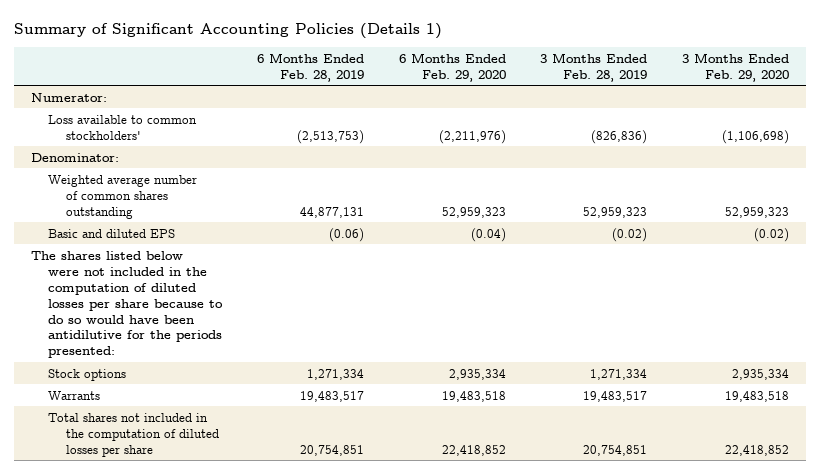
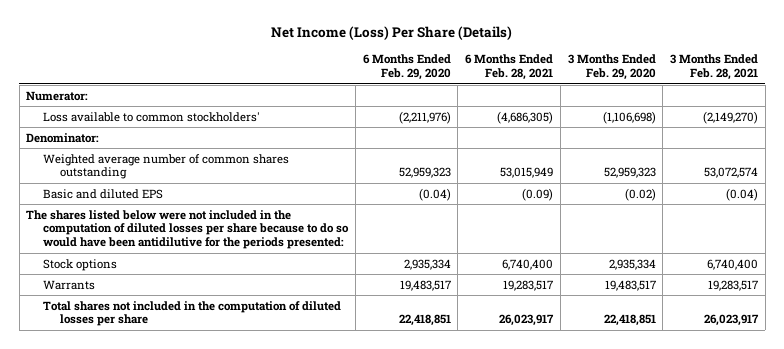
[13,22,442,39] Summary of Significant Accounting Policies (Details 1) -> [271,26,513,41] Net Income (Loss) Per Share (Details)
[257,52,365,82] 6 Months Ended Feb. 28, 2019 -> none
[540,52,648,82] 3 Months Ended Feb. 28, 2019 -> none
none -> [465,54,554,81] 6 Months Ended Feb. 28, 2021
none -> [669,54,758,81] 3 Months Ended Feb. 28, 2021
[441,390,506,402] 19,483,518 -> [399,279,451,291] 19,483,517
[725,390,790,402] 19,483,518 -> [604,279,656,291] 19,483,517
[441,444,506,456] 22,418,852 -> [398,314,451,327] 22,418,851
[725,444,790,456] 22,418,852 -> [603,314,656,327] 22,418,851

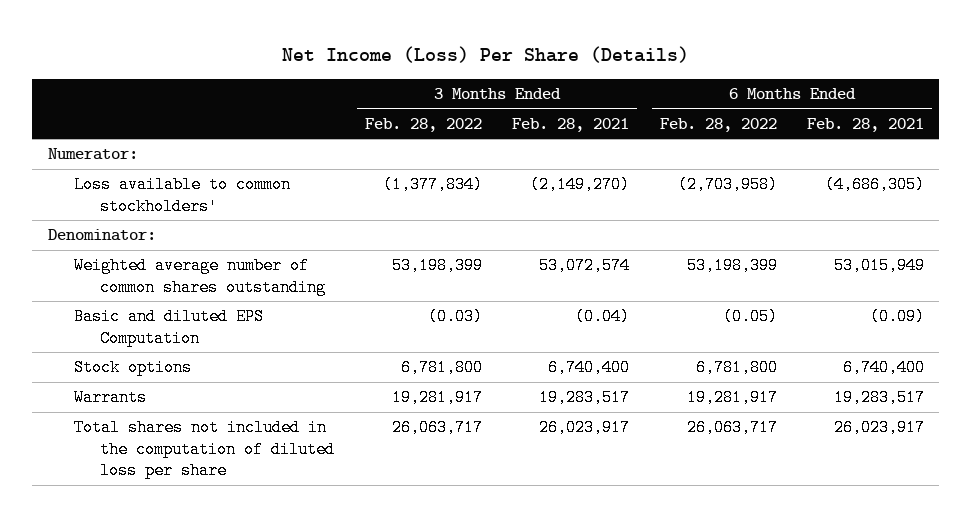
[362,54,451,81] 6 Months Ended Feb. 29, 2020 -> none
[567,54,656,81] 3 Months Ended Feb. 29, 2020 -> none
none -> [364,117,482,132] Feb. 28, 2022
none -> [659,117,777,132] Feb. 28, 2022
[26,209,350,250] The shares listed below were not included in the computation of diluted losses per share because to do so would have been antidilutive for the periods presented: -> none
[43,188,164,199] Basic and diluted EPS -> [74,308,265,347] Basic and diluted EPS Computation
[43,300,342,327] Total shares not included in the computation of diluted losses per share -> [74,419,336,480] Total shares not included in the computation of diluted loss per share

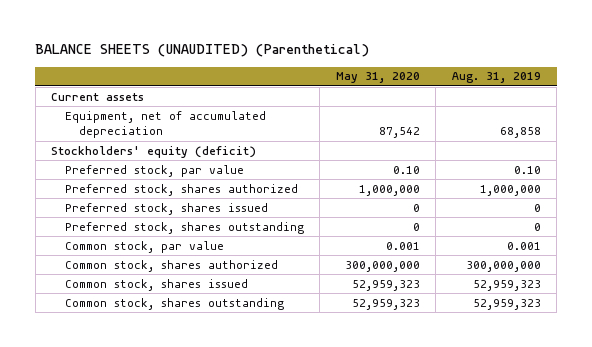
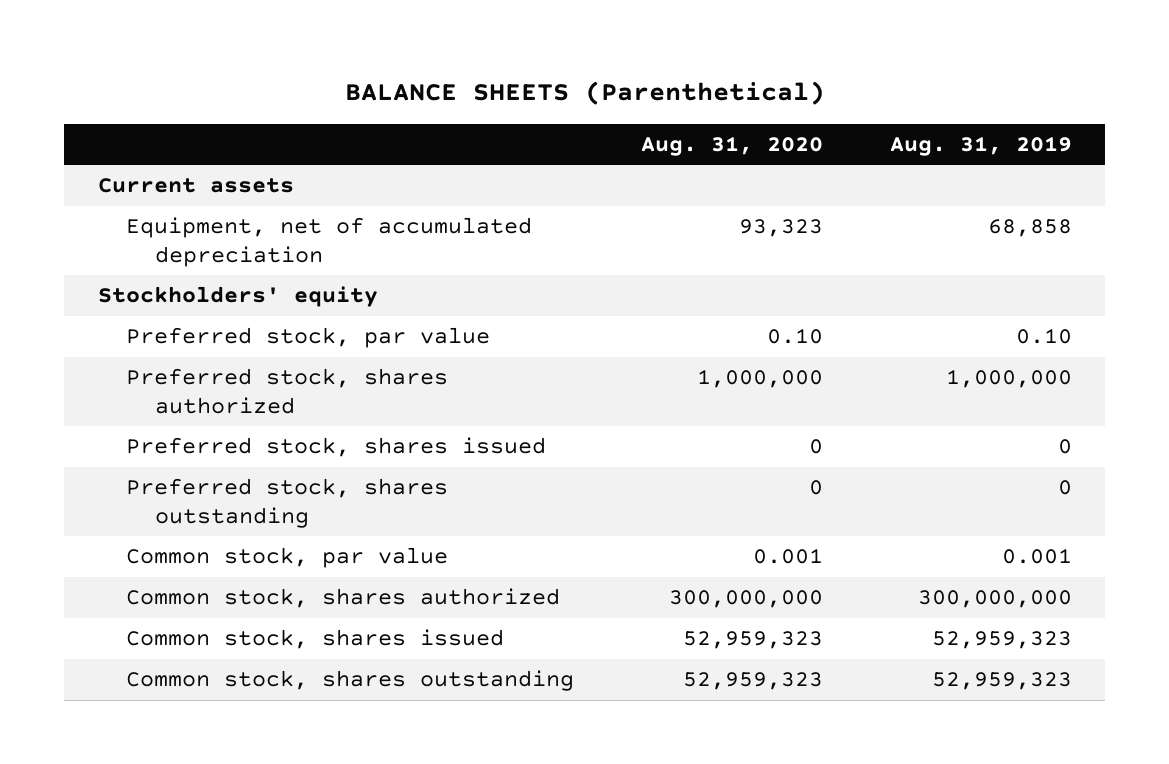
[35,44,370,58] BALANCE SHEETS (UNAUDITED) (Parenthetical) -> [344,81,825,106] BALANCE SHEETS (Parenthetical)
[335,72,420,84] May 31, 2020 -> none
none -> [641,135,824,156] Aug. 31, 2020
[51,145,257,158] Stockholders' equity (deficit) -> [97,286,378,308] Stockholders' equity

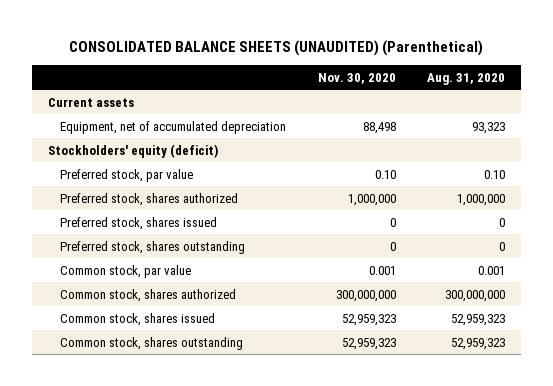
[344,81,825,106] BALANCE SHEETS (Parenthetical) -> [69,40,484,57] CONSOLIDATED BALANCE SHEETS (UNAUDITED) (Parenthetical)
[889,135,1072,156] Aug. 31, 2019 -> none
none -> [317,72,396,84] Nov. 30, 2020
[97,286,378,308] Stockholders' equity -> [47,143,218,158] Stockholders' equity (deficit)

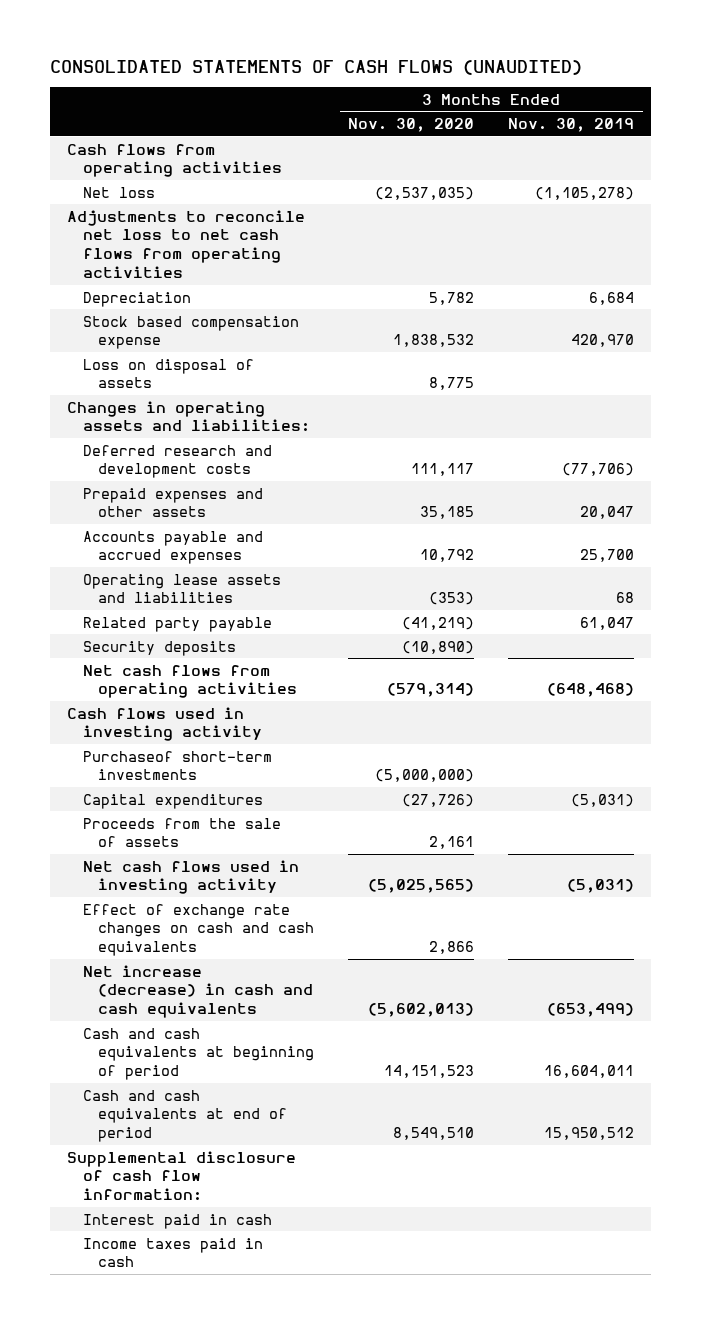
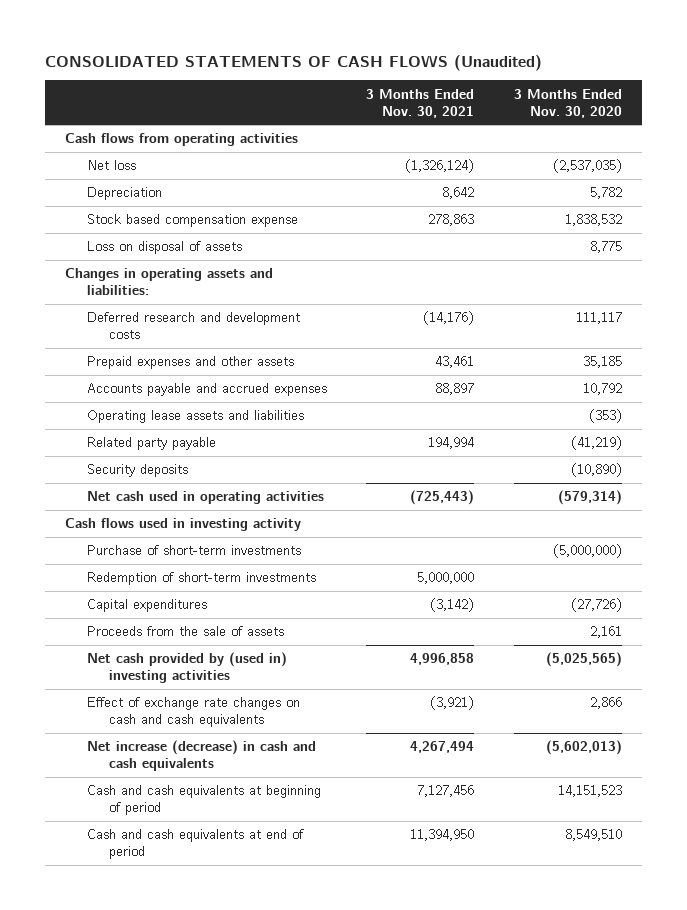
[50,59,583,75] CONSOLIDATED STATEMENTS OF CASH FLOWS (UNAUDITED) -> [45,54,543,71] CONSOLIDATED STATEMENTS OF CASH FLOWS (Unaudited)
[508,118,635,133] Nov. 30, 2019 -> none
none -> [366,88,475,118] 3 Months Ended Nov. 30, 2021
[66,209,305,278] Adjustments to reconcile net loss to net cash flows from operating activities -> none
[82,664,298,699] Net cash flows from operating activities -> [86,491,324,505] Net cash used in operating activities
[82,750,272,781] Purchaseof short-term investments -> [86,545,301,556] Purchase of short-term investments
none -> [86,572,316,586] Redemption of short-term investments
[82,859,299,895] Net cash flows used in investing activity -> [86,652,287,684] Net cash provided by (used in) investing activities
[66,1150,296,1202] Supplemental disclosure of cash flow information: -> none
[82,1213,272,1229] Interest paid in cash -> none
[82,1237,263,1268] Income taxes paid in cash -> none

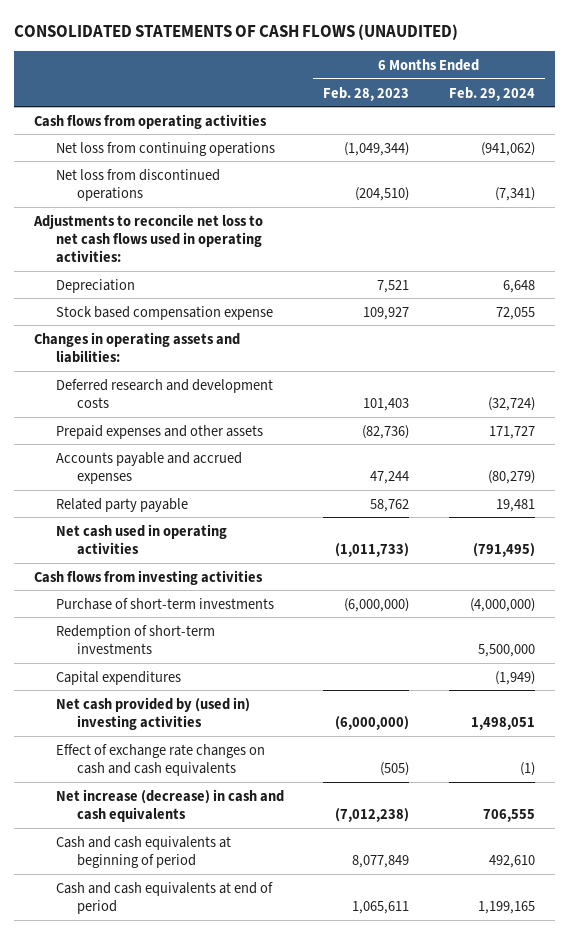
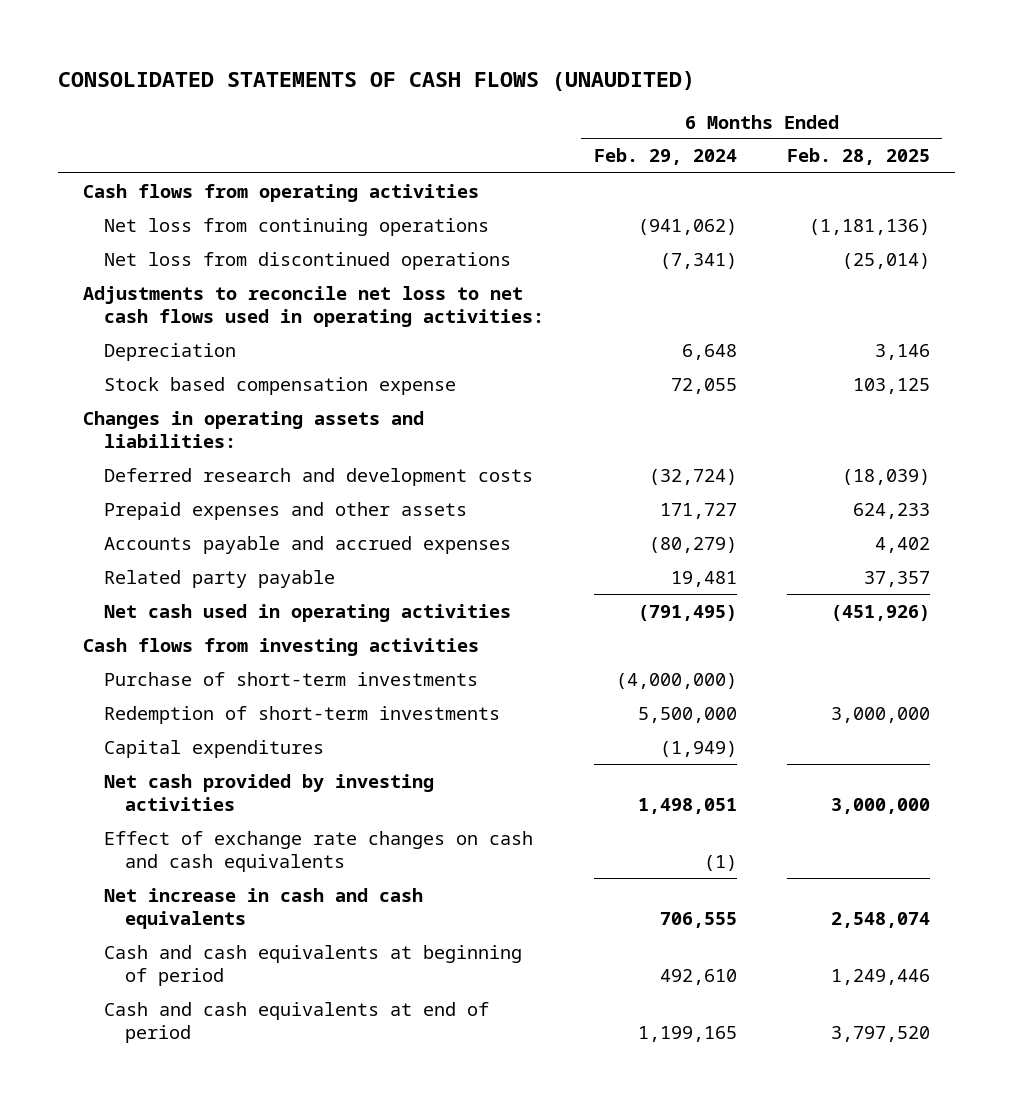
[323,86,410,101] Feb. 28, 2023 -> none
none -> [786,148,930,166] Feb. 28, 2025
[55,696,250,730] Net cash provided by (used in) investing activities -> [103,773,434,811] Net cash provided by investing activities
[55,788,284,822] Net increase (decrease) in cash and cash equivalents -> [103,887,423,929] Net increase in cash and cash equivalents

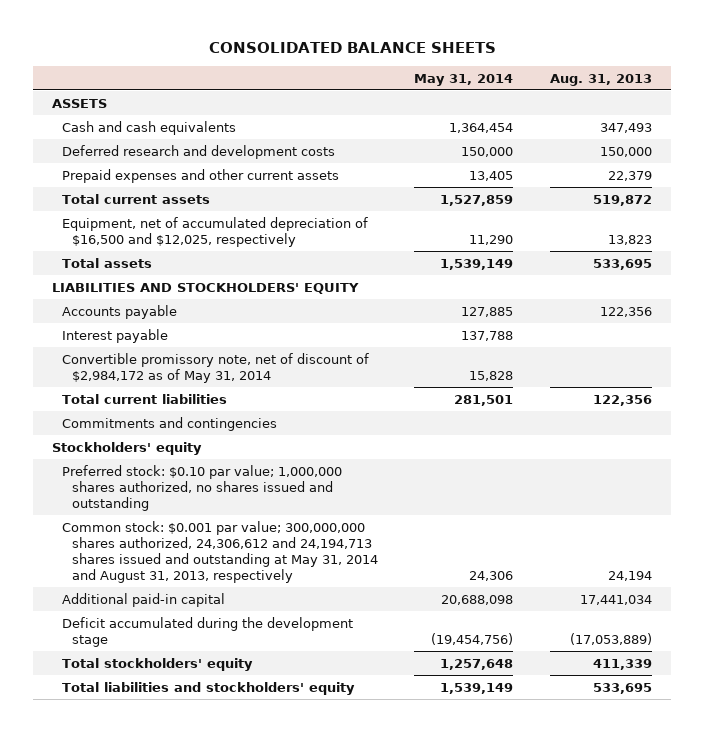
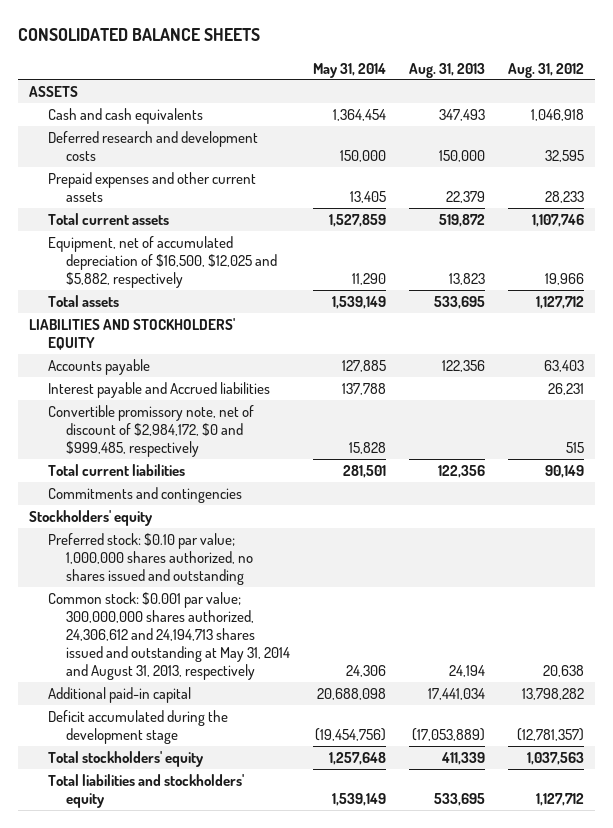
none -> [507,62,584,78] Aug. 31, 2012
[61,216,368,247] Equipment, net of accumulated depreciation of $16,500 and $12,025, respectively -> [47,235,278,289] Equipment, net of accumulated depreciation of $16,500, $12,025 and $5,882, respectively
[61,328,168,343] Interest payable -> [47,381,270,398] Interest payable and Accrued liabilities
[61,352,369,383] Convertible promissory note, net of discount of $2,984,172 as of May 31, 2014 -> [47,404,254,458] Convertible promissory note, net of discount of $2,984,172, $0 and $999,485, respectively

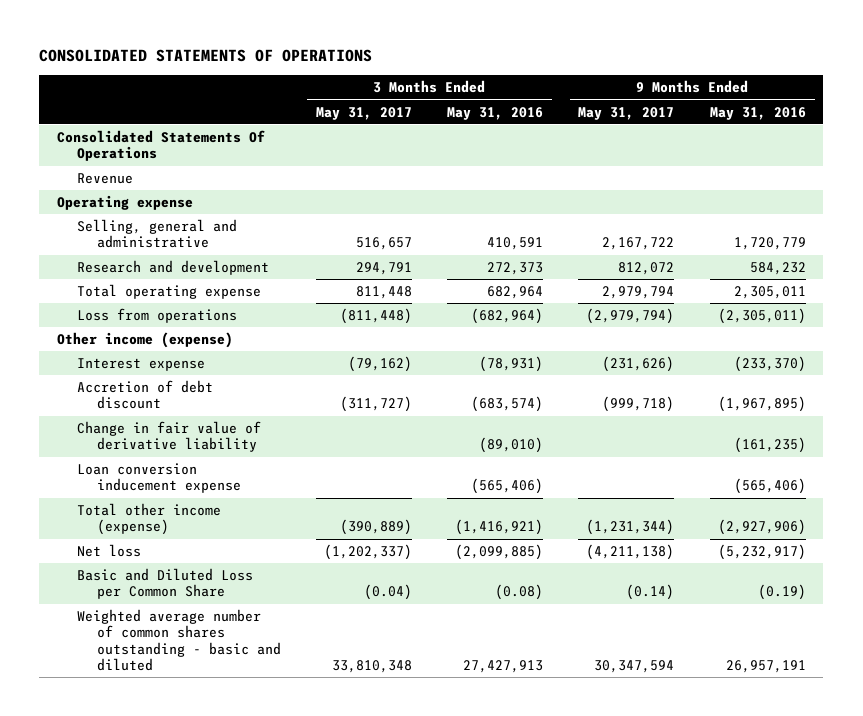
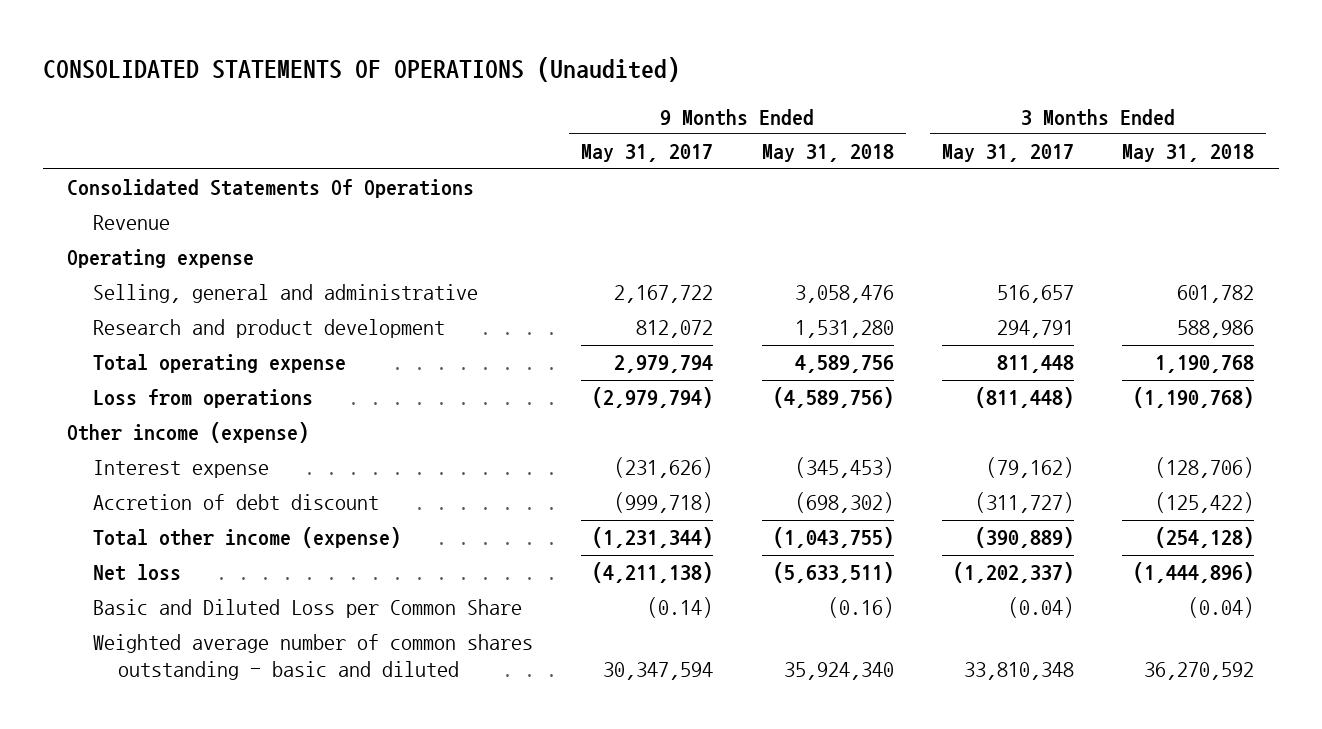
[39,49,373,63] CONSOLIDATED STATEMENTS OF OPERATIONS -> [43,57,681,83] CONSOLIDATED STATEMENTS OF OPERATIONS (Unaudited)
[447,106,544,120] May 31, 2016 -> none
[709,106,806,120] May 31, 2016 -> none
none -> [761,144,894,163] May 31, 2018
none -> [1122,144,1255,163] May 31, 2018
[76,260,269,276] Research and development -> [92,319,445,339] Research and product development
[76,421,261,453] Change in fair value of derivative liability -> none
[76,463,241,494] Loan conversion inducement expense -> none

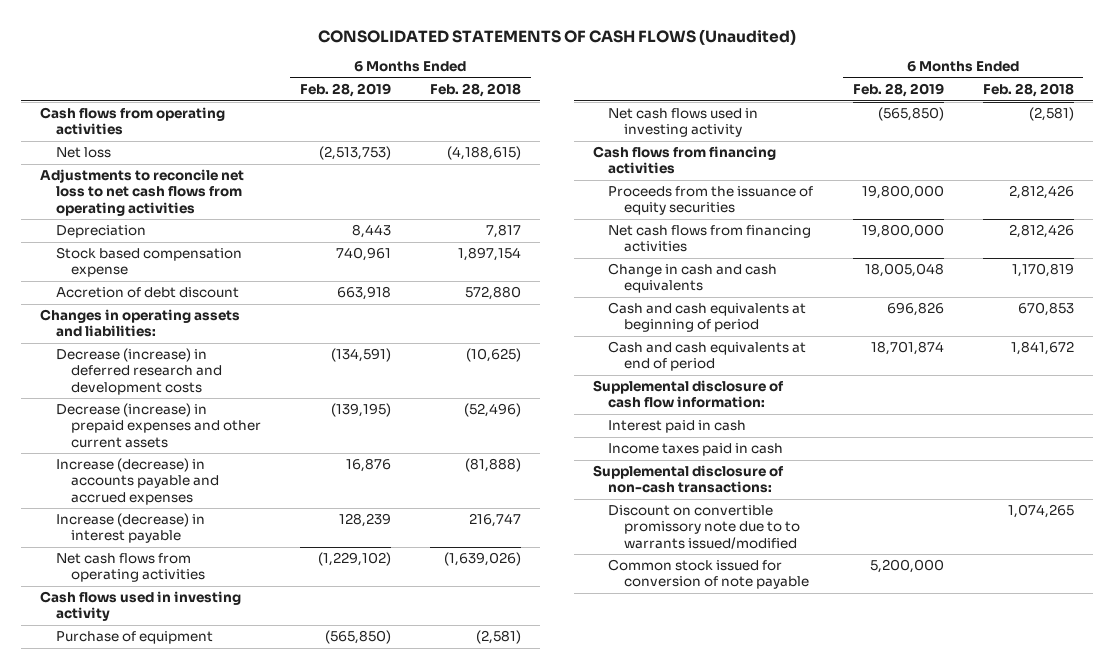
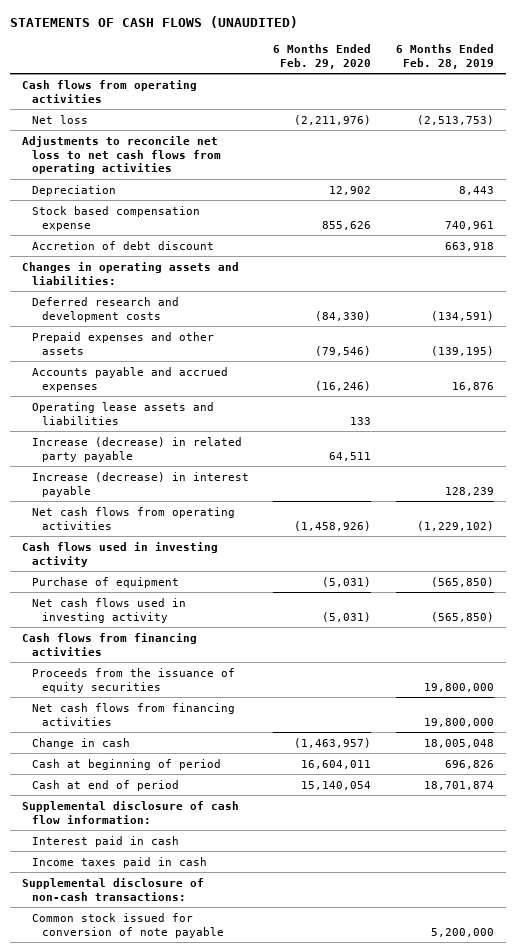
[317,28,796,45] CONSOLIDATED STATEMENTS OF CASH FLOWS (Unaudited) -> [10,16,299,29] STATEMENTS OF CASH FLOWS (UNAUDITED)
[429,82,521,97] Feb. 28, 2018 -> none
none -> [273,43,372,69] 6 Months Ended Feb. 29, 2020
[55,348,222,395] Decrease (increase) in deferred research and development costs -> [31,296,179,322] Deferred research and development costs
[55,403,261,448] Decrease (increase) in prepaid expenses and other current assets -> [31,331,214,355] Prepaid expenses and other assets
[55,458,219,505] Increase (decrease) in accounts payable and accrued expenses -> [31,366,228,392] Accounts payable and accrued expenses
none -> [31,401,214,425] Operating lease assets and liabilities
none -> [31,436,242,462] Increase (decrease) in related party payable
[608,263,778,294] Change in cash and cash equivalents -> [31,737,130,749] Change in cash
[608,302,807,333] Cash and cash equivalents at beginning of period -> [31,758,221,770] Cash at beginning of period
[608,341,807,372] Cash and cash equivalents at end of period -> [31,779,179,791] Cash at end of period
[608,505,800,549] Discount on convertible promissory note due to to warrants issued/modified -> none

